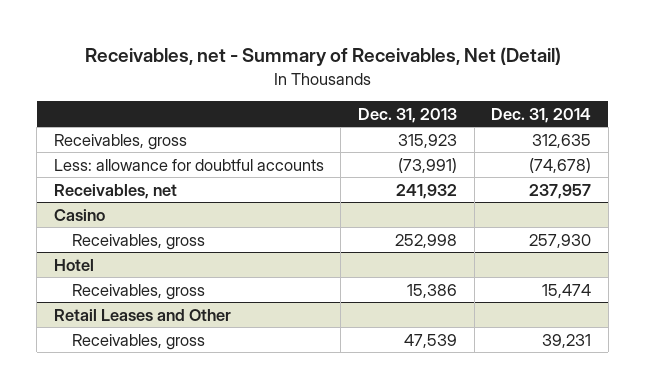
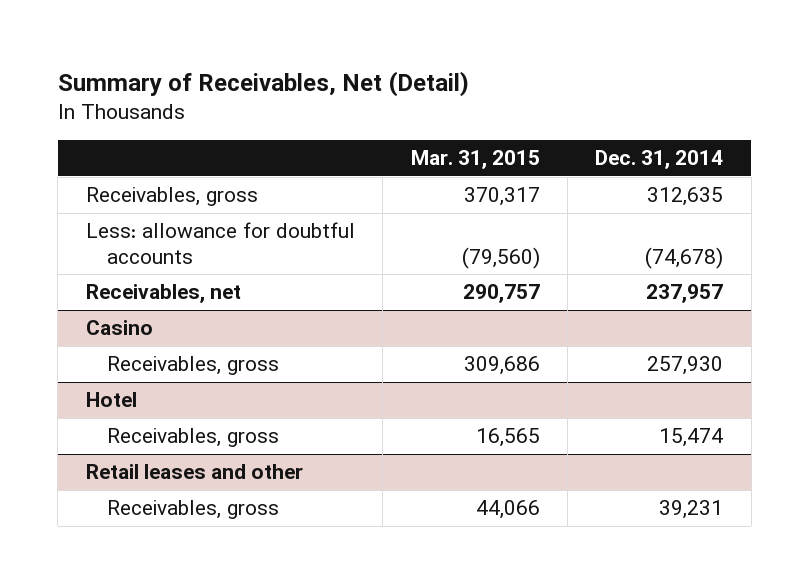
[84,47,561,67] Receivables, net - Summary of Receivables, Net (Detail) -> [57,70,469,97] Summary of Receivables, Net (Detail)
[358,107,458,123] Dec. 31, 2013 -> none
none -> [410,150,540,170] Mar. 31, 2015
[53,308,231,321] Retail Leases and Other -> [85,464,303,480] Retail leases and other

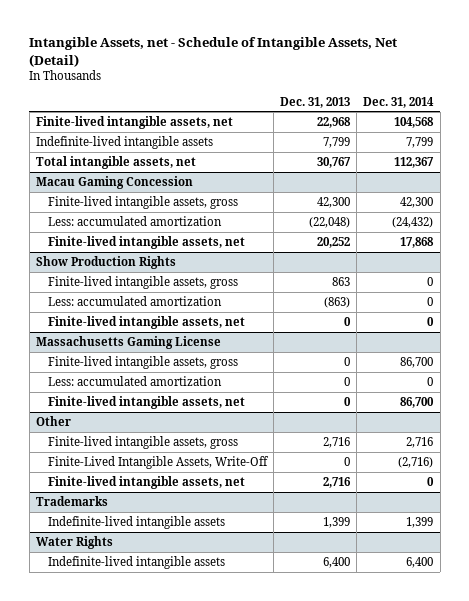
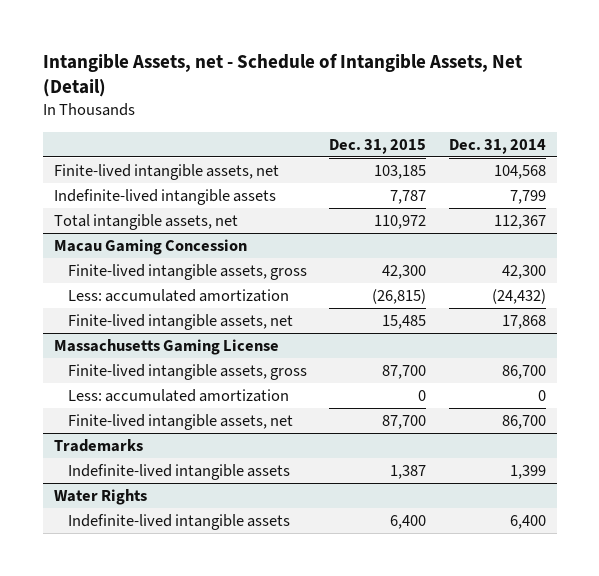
[280,96,351,108] Dec. 31, 2013 -> none
none -> [329,138,427,154] Dec. 31, 2015
[35,256,176,270] Show Production Rights -> none
[47,276,238,290] Finite-lived intangible assets, gross -> none
[47,296,222,307] Less: accumulated amortization -> none
[47,316,245,330] Finite-lived intangible assets, net -> none
[35,416,71,427] Other -> none
[47,436,238,450] Finite-lived intangible assets, gross -> none
[47,456,269,470] Finite-Lived Intangible Assets, Write-Off -> none
[47,476,245,490] Finite-lived intangible assets, net -> none

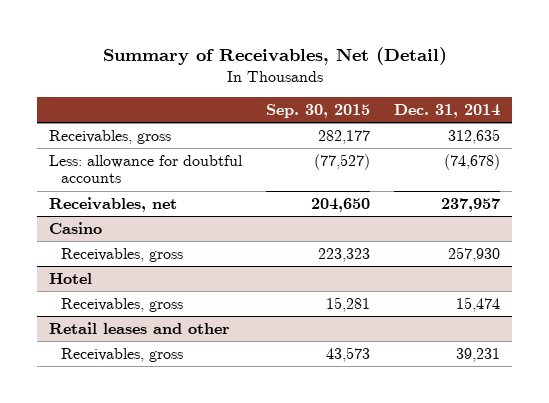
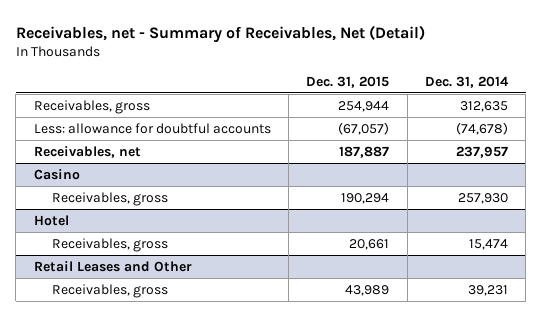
[102,47,447,66] Summary of Receivables, Net (Detail) -> [15,24,425,43] Receivables, net - Summary of Receivables, Net (Detail)
[266,104,371,119] Sep. 30, 2015 -> none
none -> [306,76,390,89] Dec. 31, 2015
[49,321,231,334] Retail leases and other -> [33,260,192,272] Retail Leases and Other

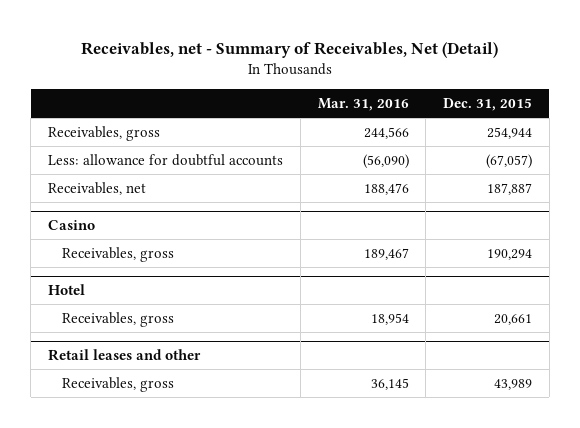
[424,76,509,89] Dec. 31, 2014 -> none
none -> [317,97,409,111] Mar. 31, 2016
[33,260,192,272] Retail Leases and Other -> [48,349,202,362] Retail leases and other

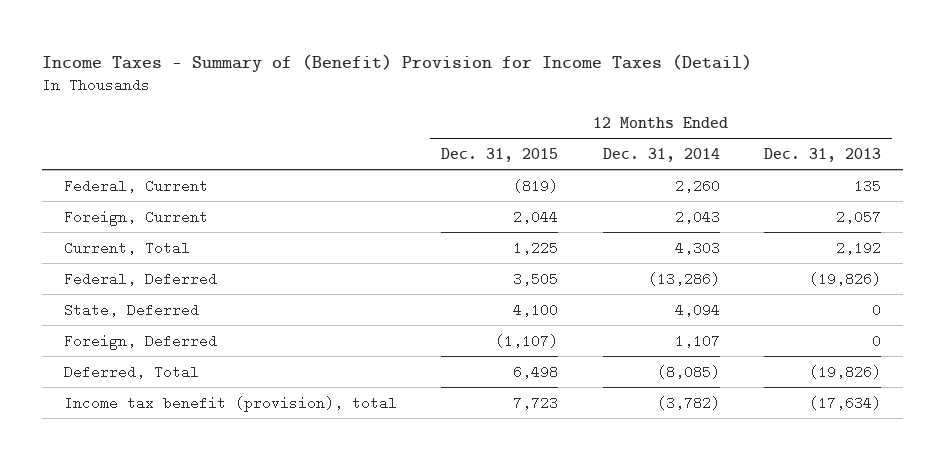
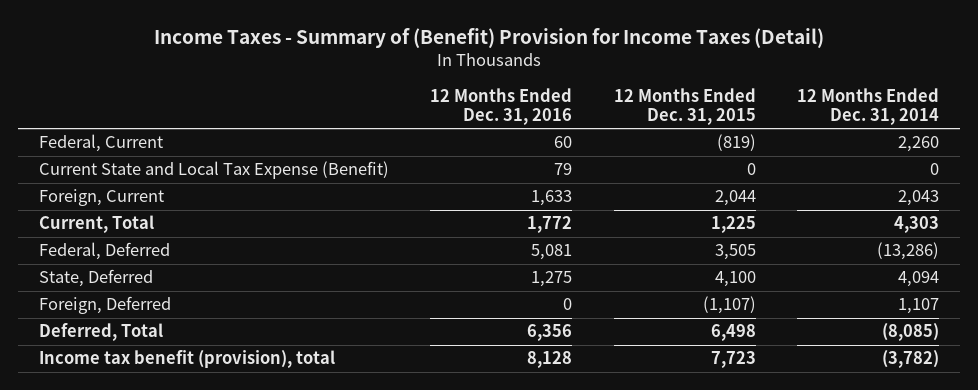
[763,147,881,162] Dec. 31, 2013 -> none
none -> [430,88,573,126] 12 Months Ended Dec. 31, 2016
none -> [38,161,389,180] Current State and Local Tax Expense (Benefit)

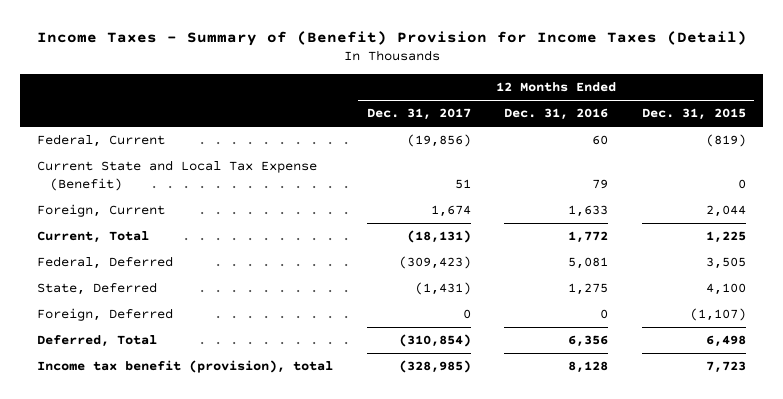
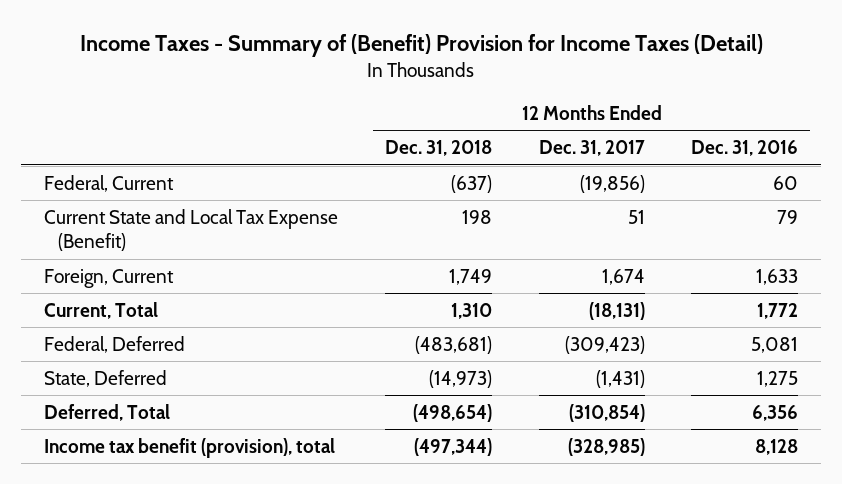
[642,108,747,121] Dec. 31, 2015 -> none
none -> [384,140,492,157] Dec. 31, 2018
[36,308,173,322] Foreign, Deferred -> none

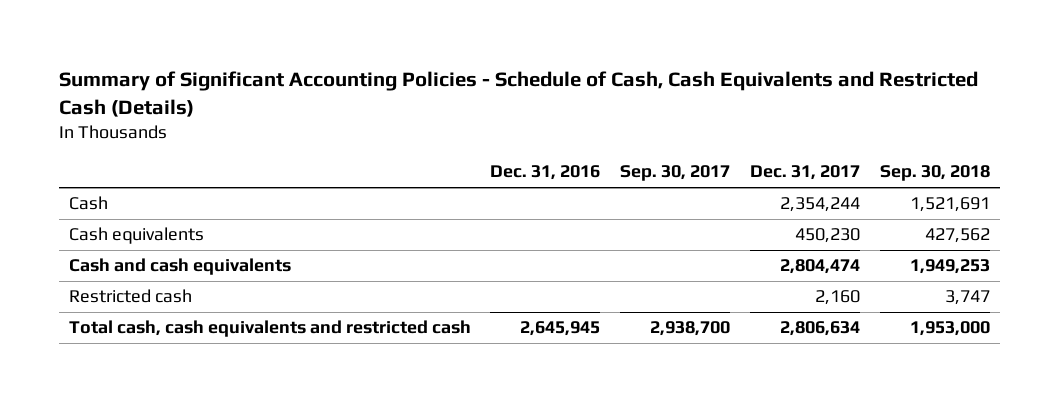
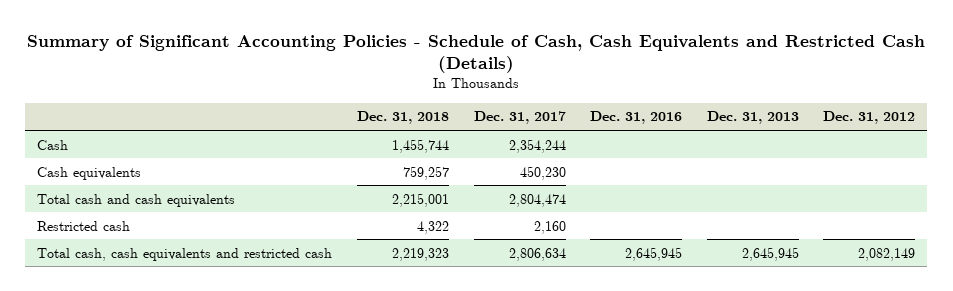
[620,165,731,182] Sep. 30, 2017 -> none
[879,165,990,182] Sep. 30, 2018 -> none
none -> [357,111,450,125] Dec. 31, 2018
none -> [706,111,799,125] Dec. 31, 2013
none -> [823,111,916,125] Dec. 31, 2012
[68,258,291,276] Cash and cash equivalents -> [37,193,236,207] Total cash and cash equivalents

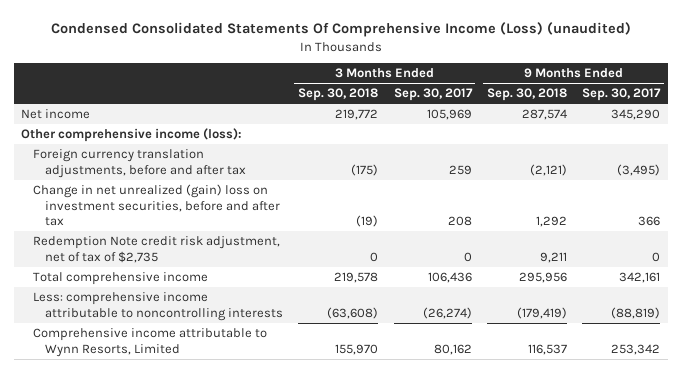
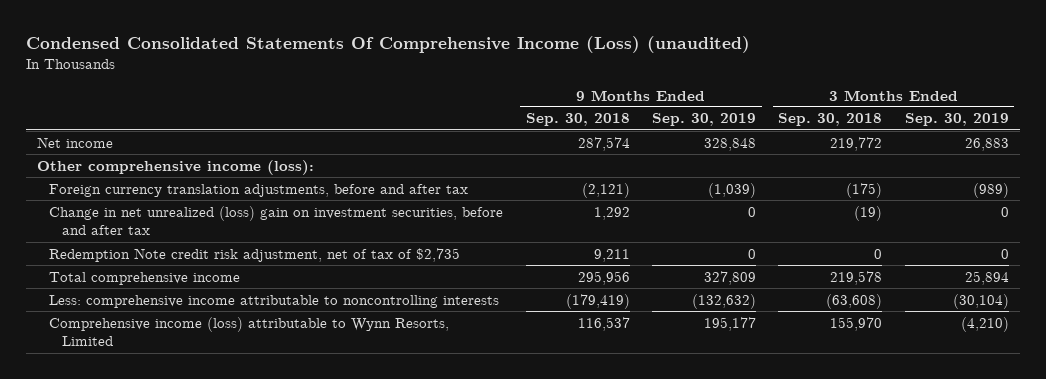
[393,88,473,102] Sep. 30, 2017 -> none
[582,88,662,102] Sep. 30, 2017 -> none
none -> [652,113,757,127] Sep. 30, 2019
none -> [904,113,1009,127] Sep. 30, 2019
[33,183,280,227] Change in net unrealized (gain) loss on investment securities, before and after tax -> [49,205,504,236] Change in net unrealized (loss) gain on investment securities, before and after tax
[33,327,268,357] Comprehensive income attributable to Wynn Resorts, Limited -> [49,316,450,347] Comprehensive income (loss) attributable to Wynn Resorts, Limited

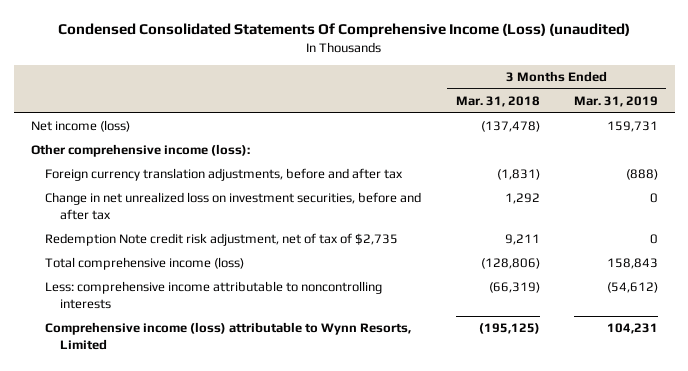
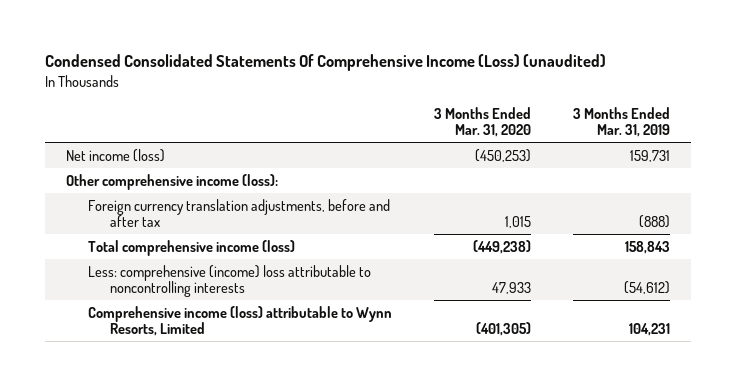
[455,96,540,108] Mar. 31, 2018 -> none
none -> [434,106,532,138] 3 Months Ended Mar. 31, 2020
[45,192,422,221] Change in net unrealized loss on investment securities, before and after tax -> none
[45,233,399,247] Redemption Note credit risk adjustment, net of tax of $2,735 -> none
[45,281,383,310] Less: comprehensive income attributable to noncontrolling interests -> [88,264,372,298] Less: comprehensive (income) loss attributable to noncontrolling interests

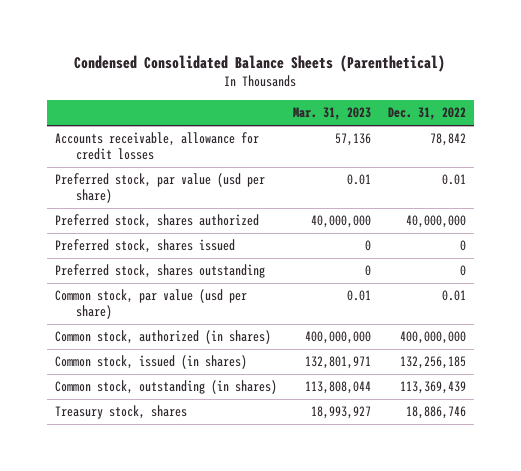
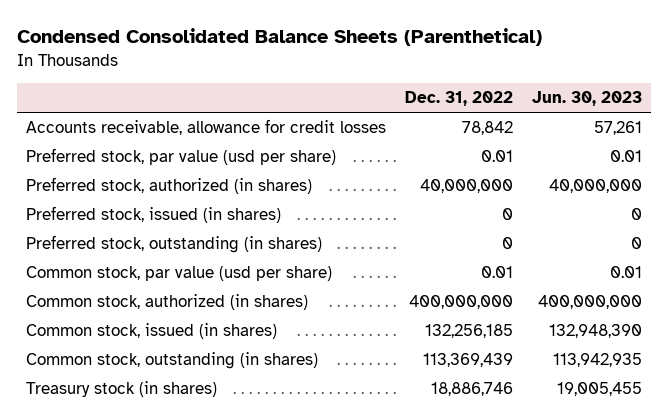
[293,107,372,121] Mar. 31, 2023 -> none
none -> [531,91,642,107] Jun. 30, 2023
[55,214,260,229] Preferred stock, shares authorized -> [26,177,313,195] Preferred stock, authorized (in shares)
[55,239,236,254] Preferred stock, shares issued -> [26,206,282,224] Preferred stock, issued (in shares)
[55,264,266,279] Preferred stock, shares outstanding -> [26,235,323,254] Preferred stock, outstanding (in shares)
[55,405,188,420] Treasury stock, shares -> [26,381,218,398] Treasury stock (in shares)

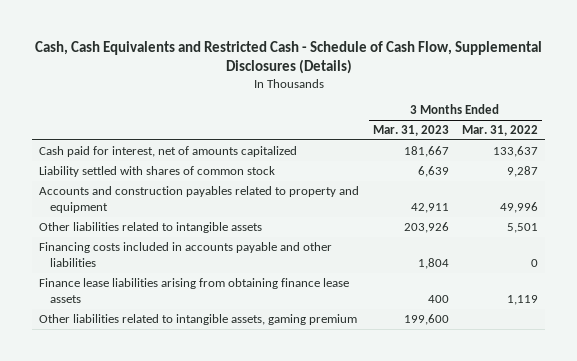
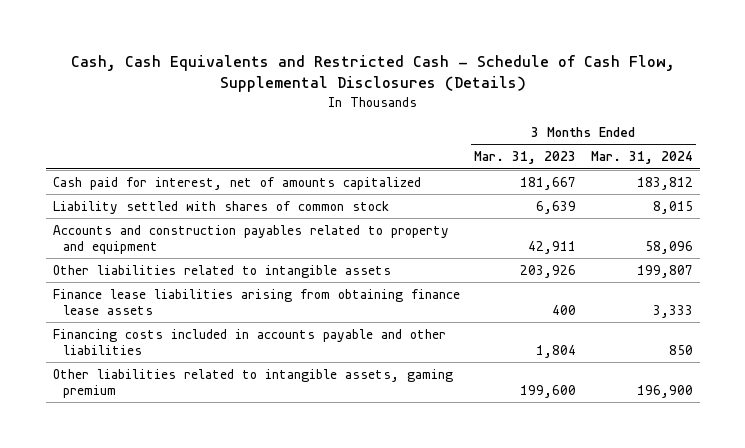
[462,125,539,137] Mar. 31, 2022 -> none
none -> [590,151,693,165] Mar. 31, 2024
[38,241,332,267] Financing costs included in accounts payable and other liabilities -> [52,328,446,356] Financing costs included in accounts payable and other liabilities

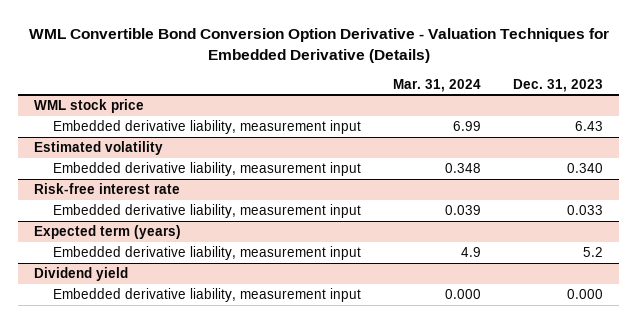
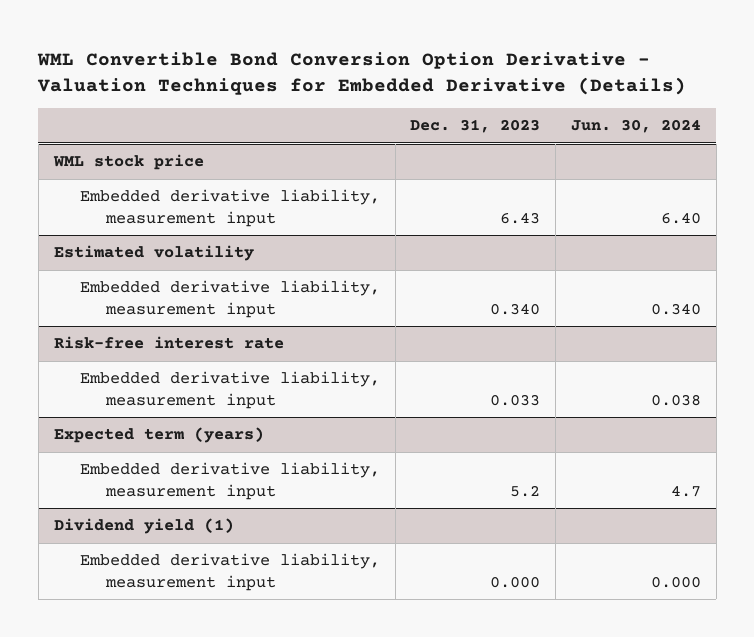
[393,78,482,92] Mar. 31, 2024 -> none
none -> [570,119,701,134] Jun. 30, 2024
[34,266,129,281] Dividend yield -> [53,518,234,535] Dividend yield (1)

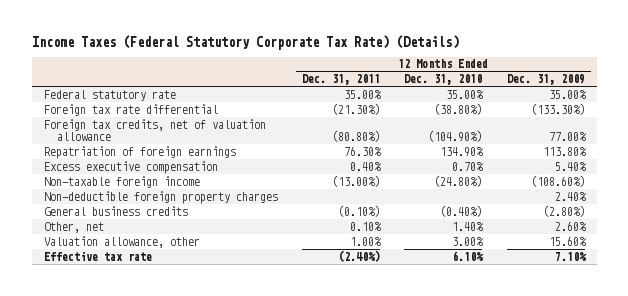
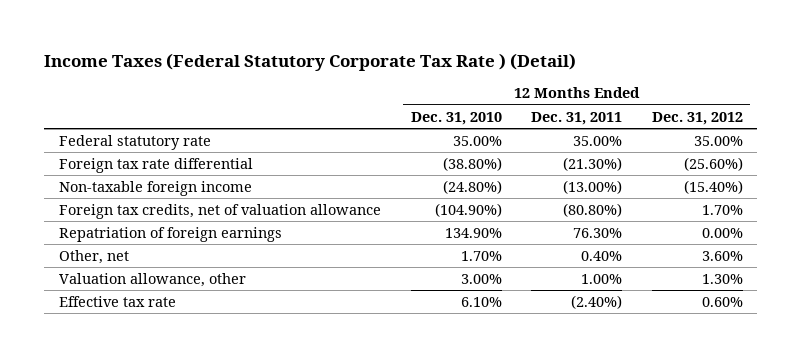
[31,34,459,50] Income Taxes (Federal Statutory Corporate Tax Rate) (Details) -> [44,52,577,71] Income Taxes (Federal Statutory Corporate Tax Rate ) (Detail)
[506,74,585,86] Dec. 31, 2009 -> none
none -> [651,111,743,125] Dec. 31, 2012
[43,175,200,188] Non-taxable foreign income -> [59,180,253,196] Non-taxable foreign income
[43,160,218,174] Excess executive compensation -> none
[43,190,278,204] Non-deductible foreign property charges -> none
[43,205,188,216] General business credits -> none
[350,221,383,231] 0.10% -> [581,250,623,261] 0.40%
[452,221,485,231] 1.40% -> [460,250,502,261] 1.70%

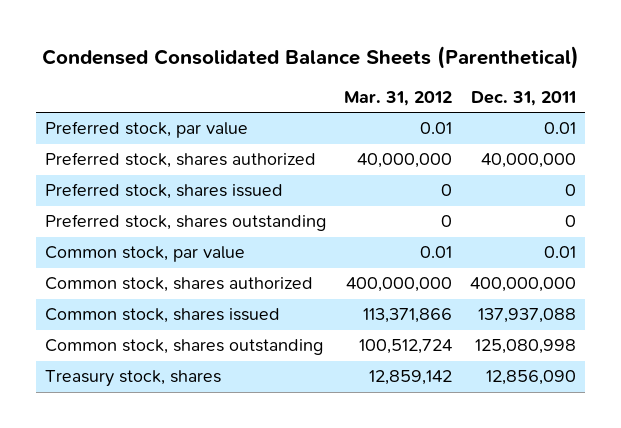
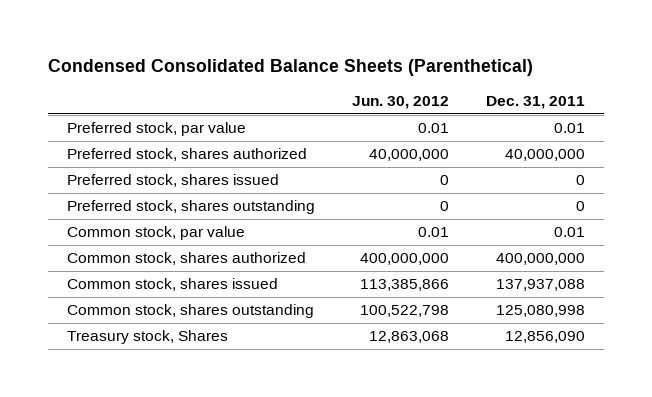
[344,91,453,107] Mar. 31, 2012 -> none
none -> [351,95,449,109] Jun. 30, 2012
[45,370,222,388] Treasury stock, shares -> [66,330,228,345] Treasury stock, Shares

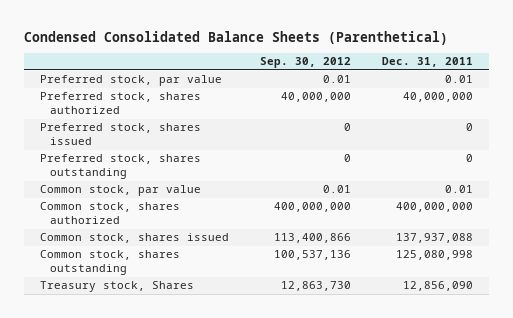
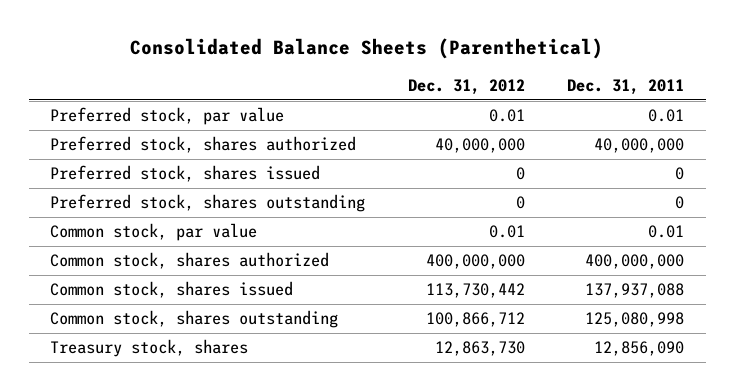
[24,30,449,45] Condensed Consolidated Balance Sheets (Parenthetical) -> [130,38,604,60] Consolidated Balance Sheets (Parenthetical)
[260,57,352,69] Sep. 30, 2012 -> none
none -> [407,78,525,95] Dec. 31, 2012
[40,281,195,293] Treasury stock, Shares -> [50,339,249,358] Treasury stock, shares

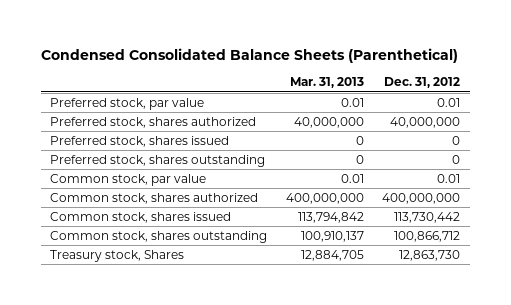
[130,38,604,60] Consolidated Balance Sheets (Parenthetical) -> [41,48,459,64] Condensed Consolidated Balance Sheets (Parenthetical)
[567,78,685,95] Dec. 31, 2011 -> none
none -> [289,77,364,89] Mar. 31, 2013
[50,339,249,358] Treasury stock, shares -> [50,250,185,263] Treasury stock, Shares

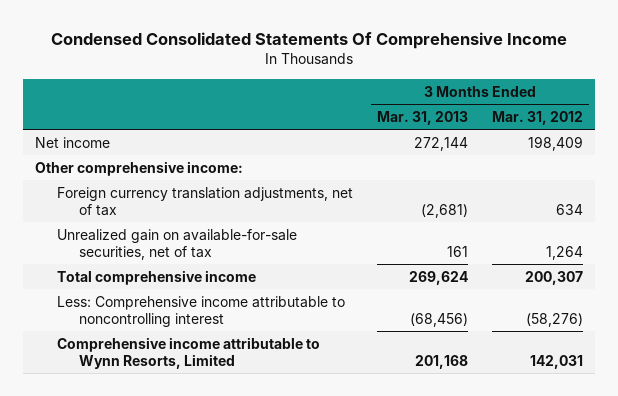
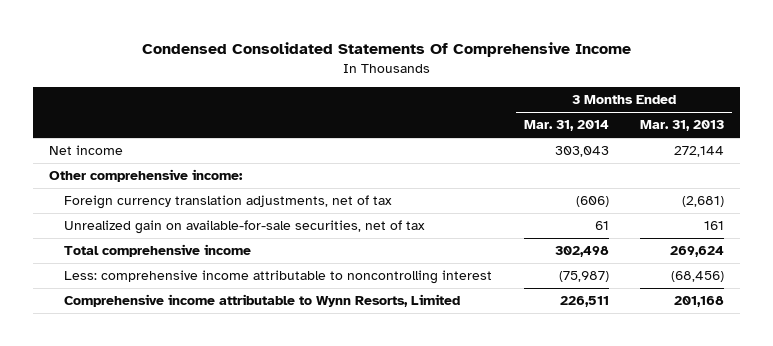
[491,110,583,125] Mar. 31, 2012 -> none
none -> [523,120,609,132] Mar. 31, 2014
[57,295,346,327] Less: Comprehensive income attributable to noncontrolling interest -> [63,270,492,285] Less: comprehensive income attributable to noncontrolling interest

